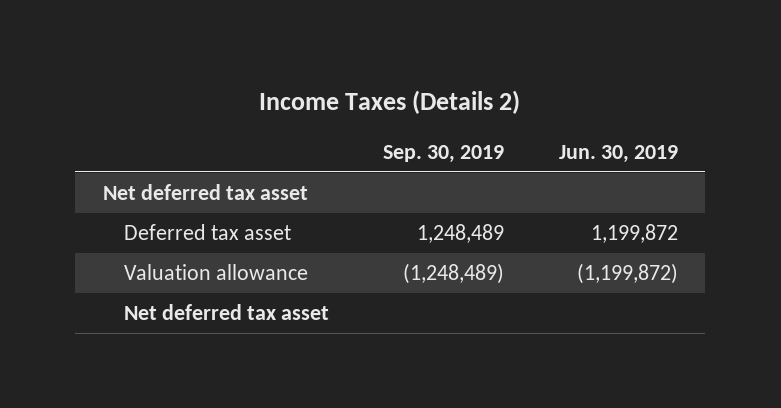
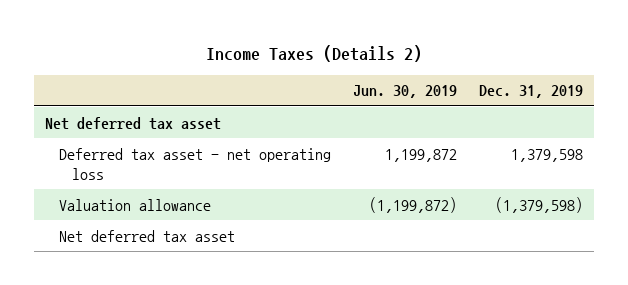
[383,144,505,163] Sep. 30, 2019 -> none
none -> [479,85,584,99] Dec. 31, 2019
[123,224,291,241] Deferred tax asset -> [58,147,331,180] Deferred tax asset - net operating loss

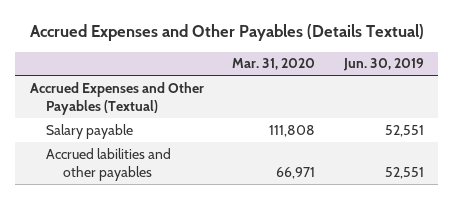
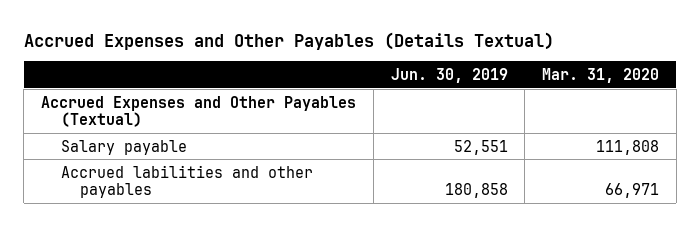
[384,167,424,180] 52,551 -> [444,183,508,199] 180,858

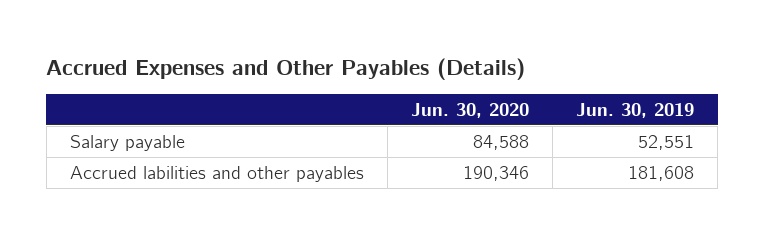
[23,31,554,50] Accrued Expenses and Other Payables (Details Textual) -> [46,58,526,81] Accrued Expenses and Other Payables (Details)
[542,67,660,83] Mar. 31, 2020 -> none
none -> [410,102,529,118] Jun. 30, 2020
[41,95,357,128] Accrued Expenses and Other Payables (Textual) -> none
[444,183,508,199] 180,858 -> [628,165,695,181] 181,608

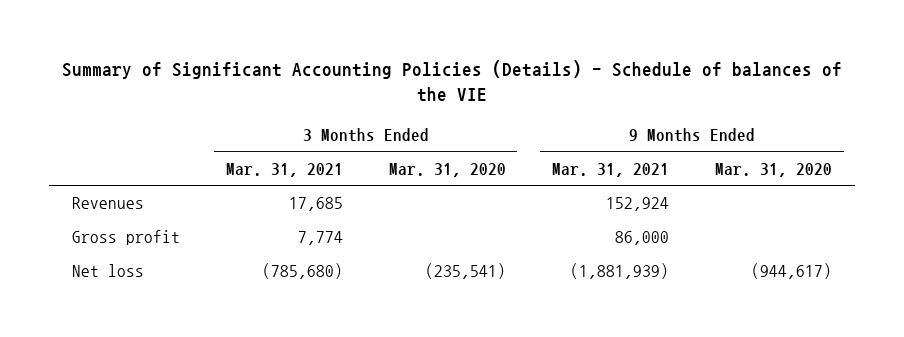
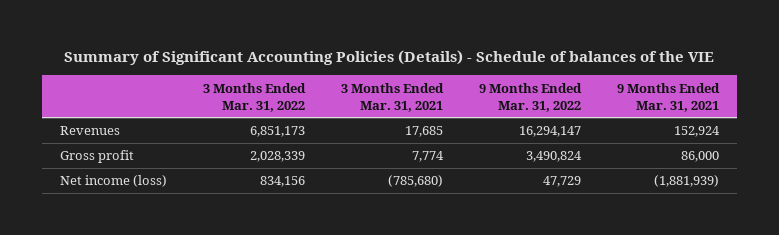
[388,162,506,177] Mar. 31, 2020 -> none
[715,162,833,177] Mar. 31, 2020 -> none
none -> [202,82,306,112] 3 Months Ended Mar. 31, 2022
none -> [478,82,582,112] 9 Months Ended Mar. 31, 2022
[71,264,144,278] Net loss -> [59,175,167,188] Net income (loss)

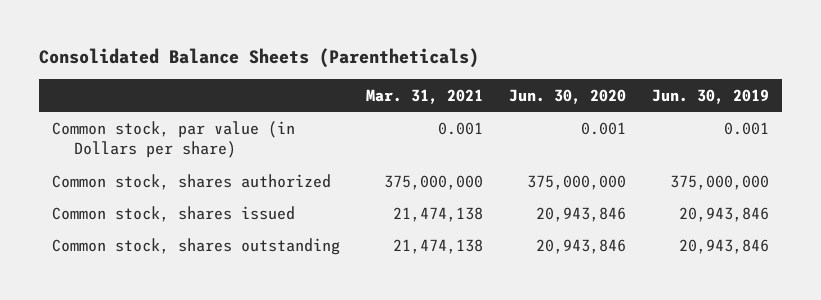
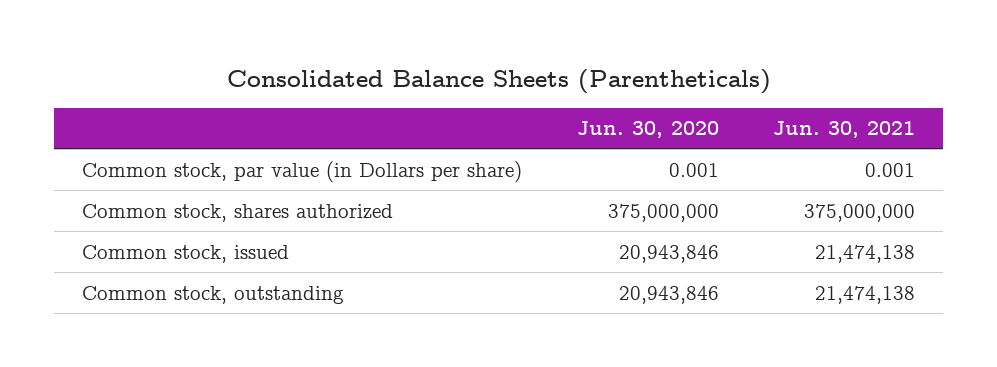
[365,88,483,104] Mar. 31, 2021 -> none
[651,88,769,104] Jun. 30, 2019 -> none
none -> [773,121,916,139] Jun. 30, 2021
[51,205,295,222] Common stock, shares issued -> [81,244,289,263] Common stock, issued
[51,237,340,255] Common stock, shares outstanding -> [81,285,344,304] Common stock, outstanding

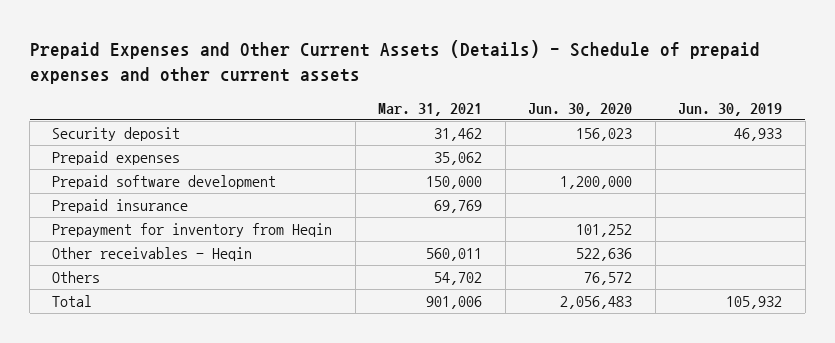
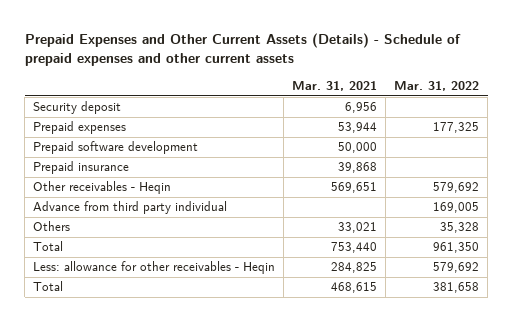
[528,102,633,116] Jun. 30, 2020 -> none
[678,102,783,116] Jun. 30, 2019 -> none
none -> [394,80,480,91] Mar. 31, 2022
[52,223,333,238] Prepayment for inventory from Heqin -> none
[434,128,483,142] 31,462 -> [345,102,378,114] 6,956
[434,152,483,166] 35,062 -> [338,122,378,134] 53,944
[426,176,483,190] 150,000 -> [338,142,378,154] 50,000
[434,200,483,214] 69,769 -> [338,162,378,174] 39,868
[426,248,483,262] 560,011 -> [331,182,378,194] 569,651
none -> [33,201,228,215] Advance from third party individual
[434,272,483,286] 54,702 -> [338,222,378,234] 33,021
[426,296,483,310] 901,006 -> [331,242,378,254] 753,440
none -> [33,261,276,275] Less: allowance for other receivables - Heqin
none -> [33,281,64,292] Total

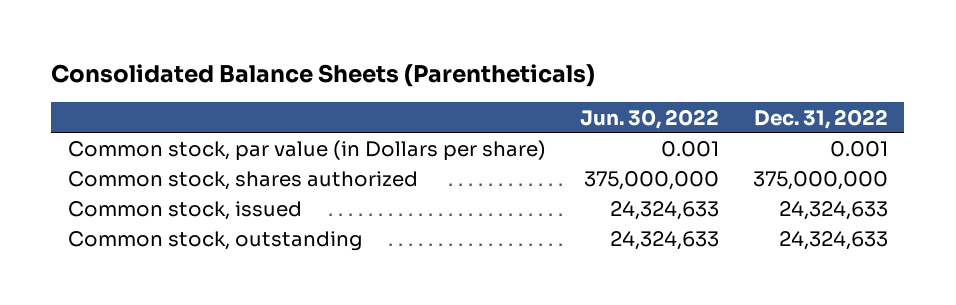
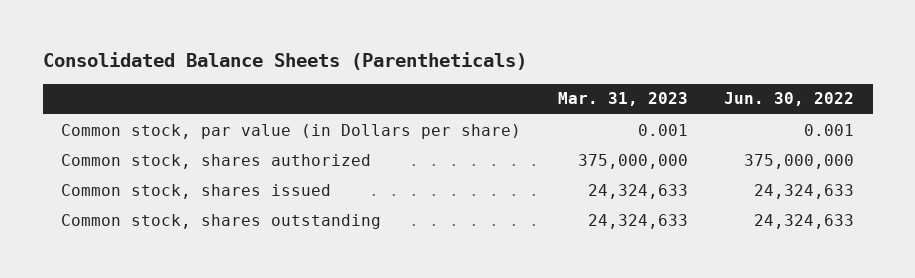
[753,108,888,129] Dec. 31, 2022 -> none
none -> [557,92,688,107] Mar. 31, 2023
[68,201,303,221] Common stock, issued -> [60,183,331,199] Common stock, shares issued
[68,231,364,252] Common stock, outstanding -> [60,213,381,229] Common stock, shares outstanding

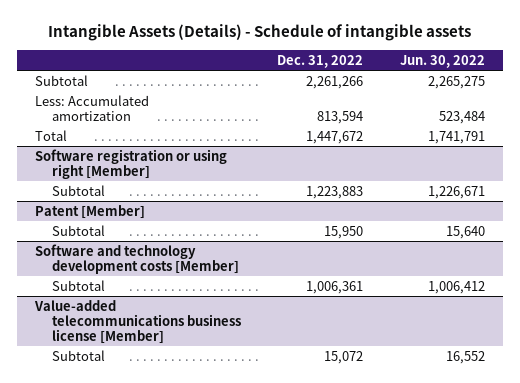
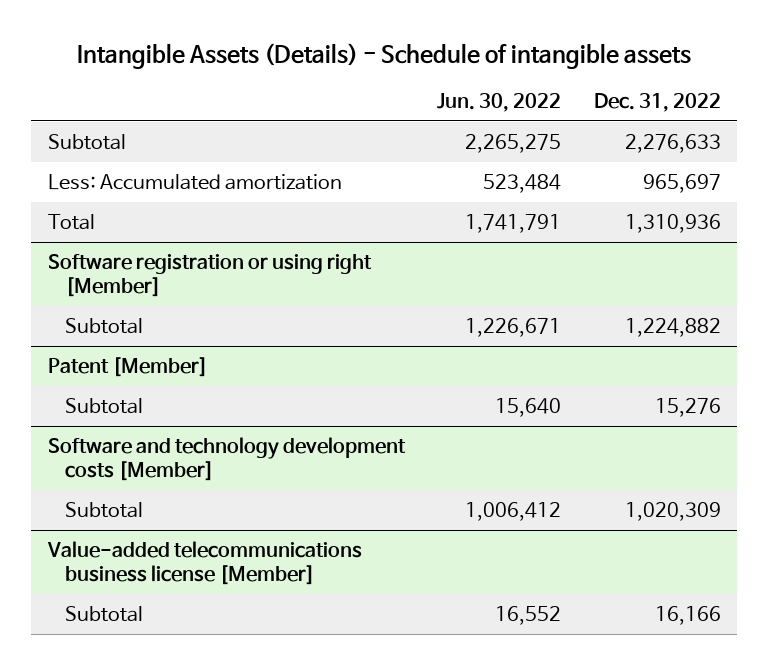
[306,75,364,89] 2,261,266 -> [624,133,721,153] 2,276,633
[317,110,364,124] 813,594 -> [642,173,721,193] 965,697
[306,130,364,144] 1,447,672 -> [624,213,721,233] 1,310,936
[306,185,364,199] 1,223,883 -> [624,317,721,337] 1,224,882
[324,225,364,239] 15,950 -> [654,397,721,417] 15,276
[306,280,364,294] 1,006,361 -> [624,501,721,521] 1,020,309
[324,350,364,364] 15,072 -> [654,605,721,625] 16,166

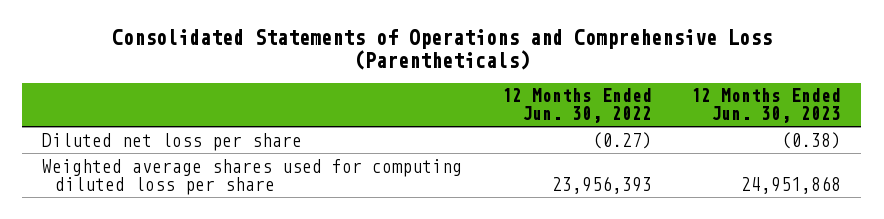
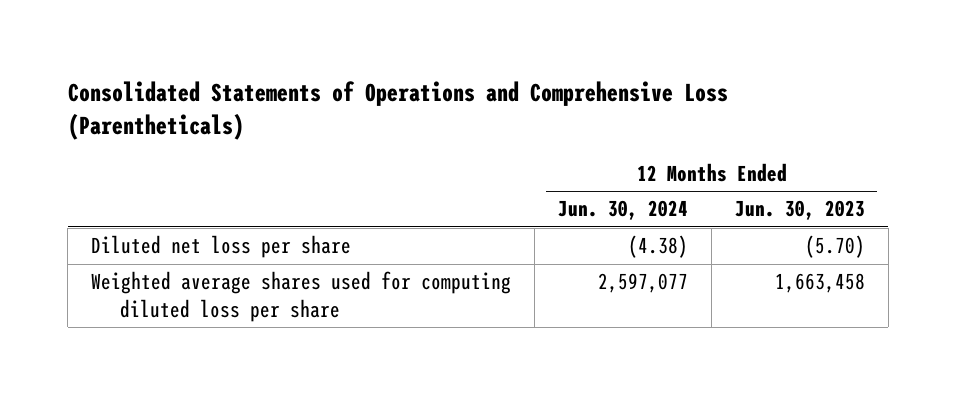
[501,88,652,124] 12 Months Ended Jun. 30, 2022 -> none
none -> [558,200,689,221] Jun. 30, 2024
[781,131,842,149] (0.38) -> [805,235,866,259] (5.70)
[741,175,842,194] 24,951,868 -> [775,273,866,294] 1,663,458

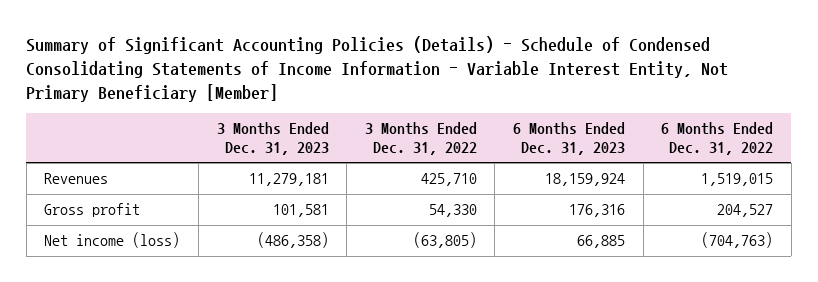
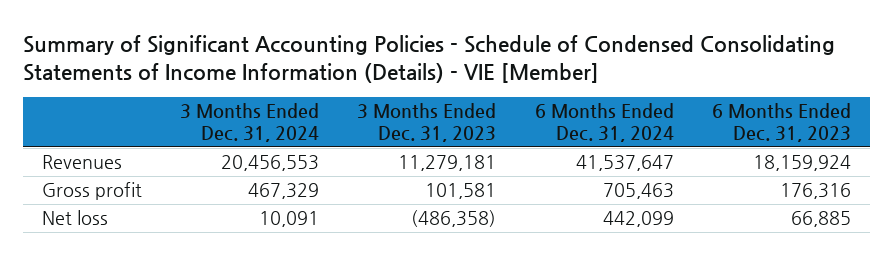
[26,36,729,102] Summary of Significant Accounting Policies (Details) - Schedule of Condensed Consolidating Statements of Income Information - Variable Interest Entity, Not Primary Beneficiary [Member] -> [23,35,836,84] Summary of Significant Accounting Policies - Schedule of Condensed Consolidating Statements of Income Information (Details) - VIE [Member]
[364,122,477,155] 3 Months Ended Dec. 31, 2022 -> none
[661,122,774,155] 6 Months Ended Dec. 31, 2022 -> none
none -> [180,103,320,143] 3 Months Ended Dec. 31, 2024
none -> [534,103,674,143] 6 Months Ended Dec. 31, 2024
[44,232,181,249] Net income (loss) -> [42,210,109,226] Net loss

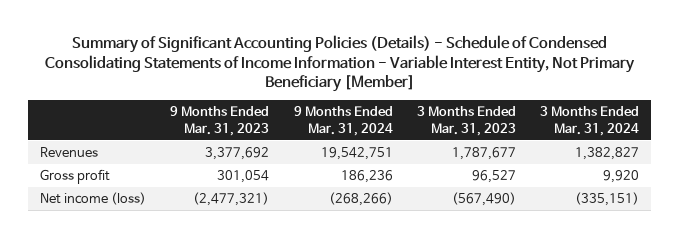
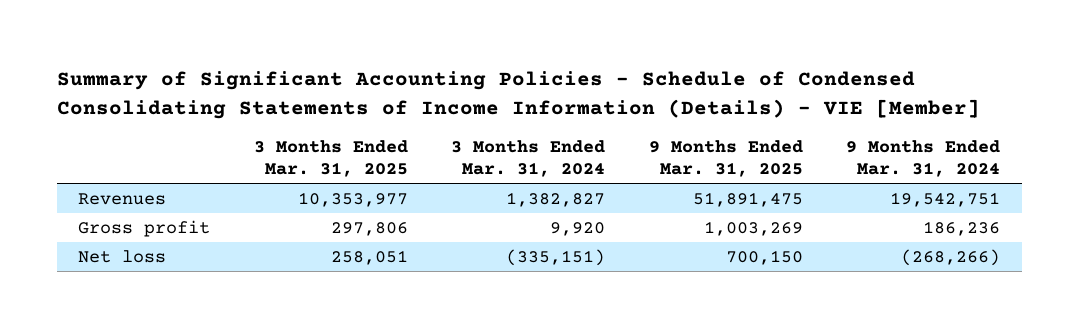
[44,34,635,93] Summary of Significant Accounting Policies (Details) - Schedule of Condensed Consolidating Statements of Income Information - Variable Interest Entity, Not Primary Beneficiary [Member] -> [56,71,980,119] Summary of Significant Accounting Policies - Schedule of Condensed Consolidating Statements of Income Information (Details) - VIE [Member]
[170,106,270,136] 9 Months Ended Mar. 31, 2023 -> none
[416,106,516,136] 3 Months Ended Mar. 31, 2023 -> none
none -> [253,139,408,178] 3 Months Ended Mar. 31, 2025
none -> [648,139,803,178] 9 Months Ended Mar. 31, 2025
[40,192,147,206] Net income (loss) -> [78,249,167,263] Net loss

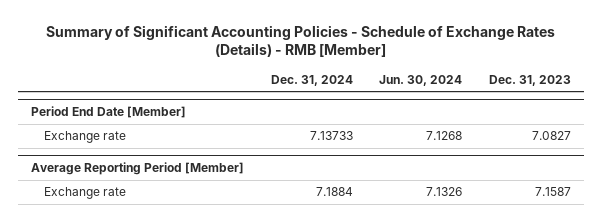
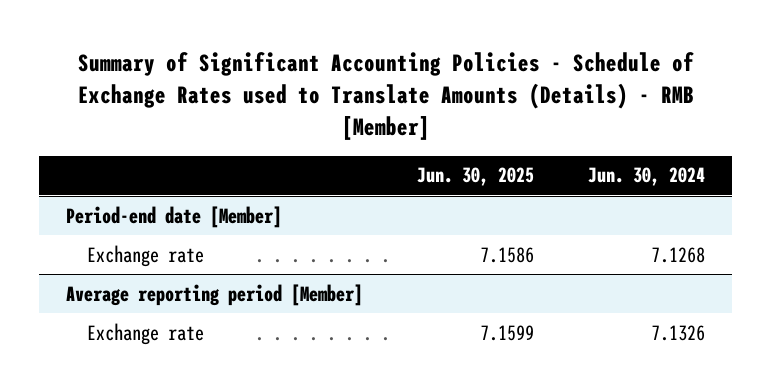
[46,24,556,58] Summary of Significant Accounting Policies - Schedule of Exchange Rates (Details) - RMB [Member] -> [77,52,694,140] Summary of Significant Accounting Policies - Schedule of Exchange Rates used to Translate Amounts (Details) - RMB [Member]
[270,74,353,86] Dec. 31, 2024 -> none
[488,74,571,86] Dec. 31, 2023 -> none
none -> [417,167,535,187] Jun. 30, 2025
[31,105,187,118] Period End Date [Member] -> [66,205,283,228] Period-end date [Member]
[31,161,245,175] Average Reporting Period [Member] -> [66,283,364,306] Average reporting period [Member]

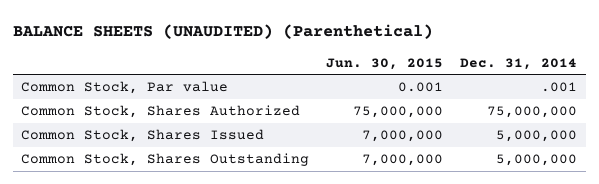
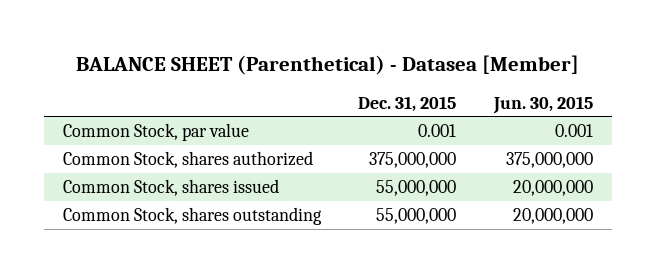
[13,23,434,39] BALANCE SHEETS (UNAUDITED) (Parenthetical) -> [75,55,579,76] BALANCE SHEET (Parenthetical) - Datasea [Member]
[460,57,578,70] Dec. 31, 2014 -> none
none -> [358,95,457,112] Dec. 31, 2015
[21,81,229,95] Common Stock, Par value -> [62,122,249,141] Common Stock, par value
[21,105,301,119] Common Stock, Shares Authorized -> [62,150,313,168] Common Stock, shares authorized
[353,106,444,119] 75,000,000 -> [506,151,594,168] 375,000,000
[21,129,265,143] Common Stock, Shares Issued -> [62,178,279,196] Common Stock, shares issued
[362,130,444,143] 7,000,000 -> [513,179,594,196] 20,000,000
[21,153,310,167] Common Stock, Shares Outstanding -> [62,206,322,225] Common Stock, shares outstanding
[362,154,444,167] 7,000,000 -> [513,207,594,224] 20,000,000

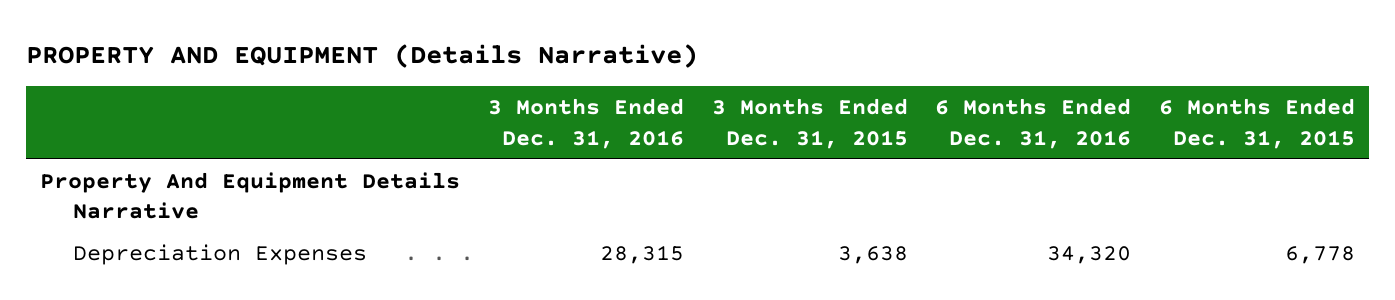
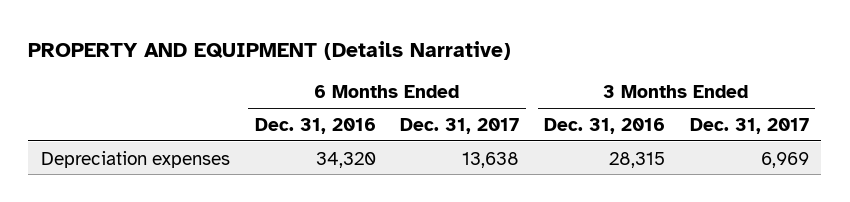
[711,98,908,149] 3 Months Ended Dec. 31, 2015 -> none
[1159,98,1356,149] 6 Months Ended Dec. 31, 2015 -> none
none -> [400,117,520,134] Dec. 31, 2017
none -> [689,117,809,134] Dec. 31, 2017
[39,171,460,220] Property And Equipment Details Narrative -> none
[73,243,368,265] Depreciation Expenses -> [40,150,230,168] Depreciation expenses

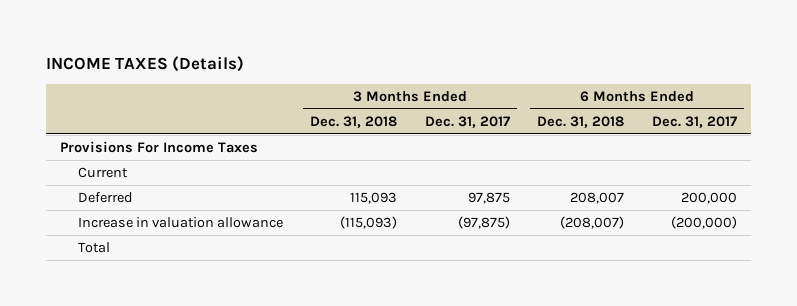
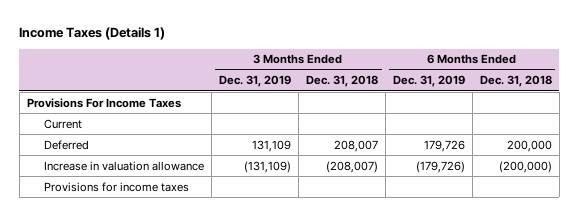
[46,56,245,73] INCOME TAXES (Details) -> [19,27,166,41] Income Taxes (Details 1)
[424,116,510,129] Dec. 31, 2017 -> none
[651,116,737,129] Dec. 31, 2017 -> none
none -> [218,75,291,88] Dec. 31, 2019
none -> [392,75,465,88] Dec. 31, 2019
[350,192,398,205] 115,093 -> [333,139,378,152] 208,007
[570,192,625,205] 208,007 -> [506,139,552,152] 200,000
[340,216,398,230] (115,093) -> [325,160,378,173] (208,007)
[560,216,625,230] (208,007) -> [498,160,552,173] (200,000)
[77,242,110,254] Total -> [43,181,189,192] Provisions for income taxes

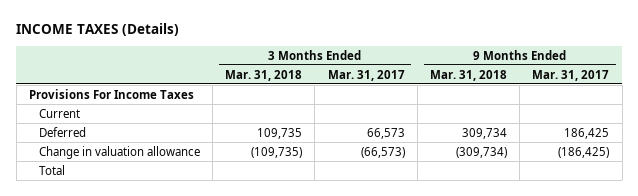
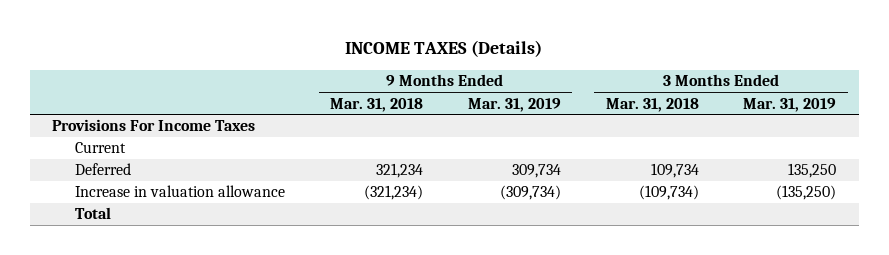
[327,69,405,81] Mar. 31, 2017 -> none
[532,69,610,81] Mar. 31, 2017 -> none
none -> [467,97,561,112] Mar. 31, 2019
none -> [743,97,837,112] Mar. 31, 2019
[257,127,303,139] 109,735 -> [650,163,699,179] 109,734
[462,127,508,139] 309,734 -> [375,163,423,179] 321,234
[38,145,200,159] Change in valuation allowance -> [75,185,286,198] Increase in valuation allowance
[251,146,303,158] (109,735) -> [638,185,699,201] (109,734)
[456,146,508,158] (309,734) -> [363,185,423,201] (321,234)

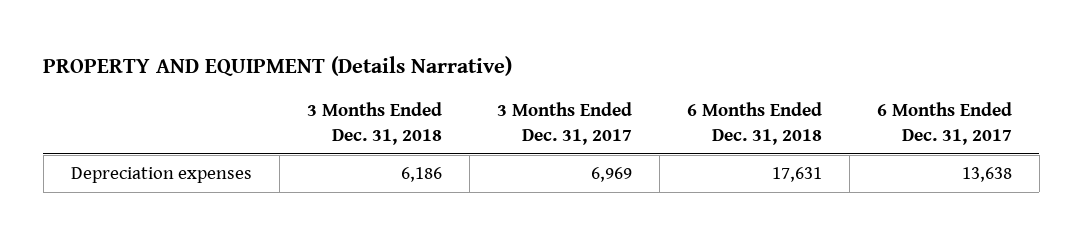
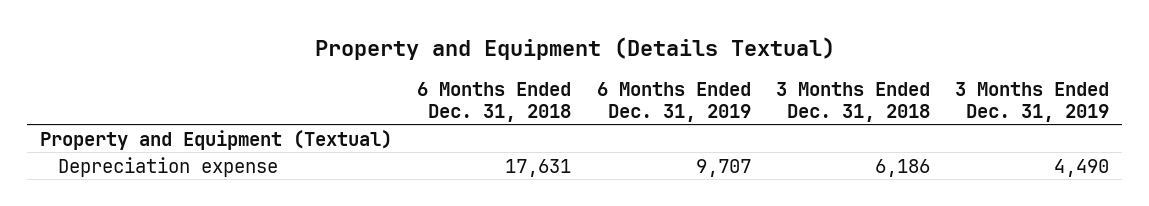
[43,55,513,76] PROPERTY AND EQUIPMENT (Details Narrative) -> [314,37,835,61] Property and Equipment (Details Textual)
[496,102,632,146] 3 Months Ended Dec. 31, 2017 -> none
[876,102,1012,146] 6 Months Ended Dec. 31, 2017 -> none
none -> [596,81,751,122] 6 Months Ended Dec. 31, 2019
none -> [955,81,1110,122] 3 Months Ended Dec. 31, 2019
none -> [39,129,392,150] Property and Equipment (Textual)
[70,167,252,184] Depreciation expenses -> [58,156,279,177] Depreciation expense

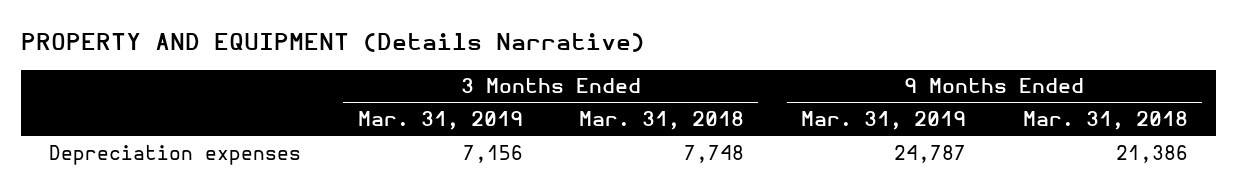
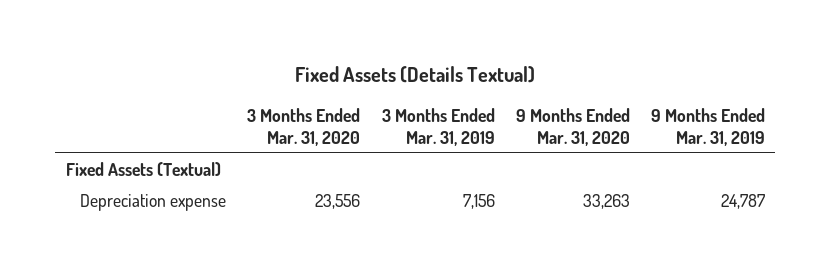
[20,33,645,53] PROPERTY AND EQUIPMENT (Details Narrative) -> [295,66,536,84] Fixed Assets (Details Textual)
[579,111,745,131] Mar. 31, 2018 -> none
[1022,111,1188,131] Mar. 31, 2018 -> none
none -> [247,107,361,146] 3 Months Ended Mar. 31, 2020
none -> [515,107,630,146] 9 Months Ended Mar. 31, 2020
none -> [65,161,221,176] Fixed Assets (Textual)
[48,144,301,165] Depreciation expenses -> [80,193,227,211] Depreciation expense

